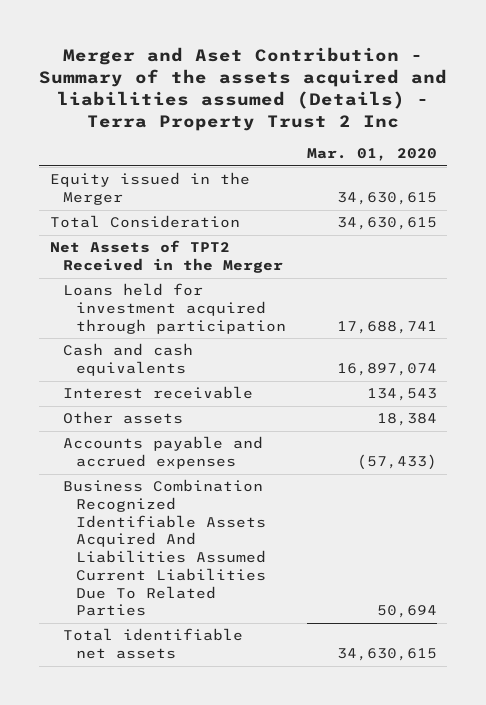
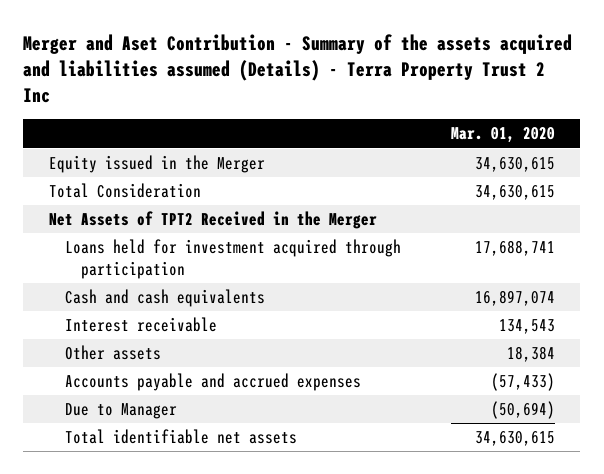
[62,479,266,617] Business Combination Recognized Identifiable Assets Acquired And Liabilities Assumed Current Liabilities Due To Related Parties -> none
none -> [64,403,177,420] Due to Manager

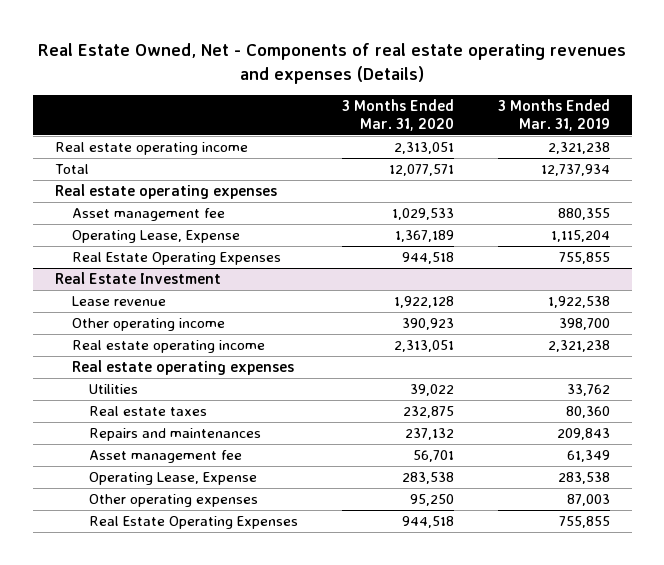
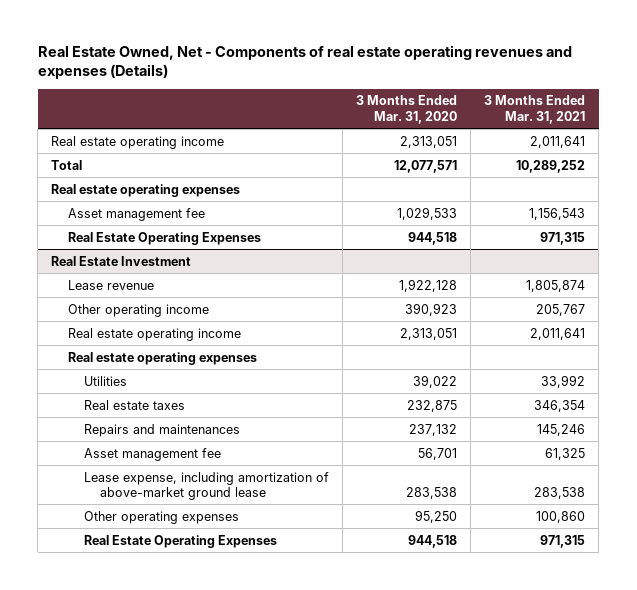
[497,99,610,131] 3 Months Ended Mar. 31, 2019 -> none
none -> [484,95,586,124] 3 Months Ended Mar. 31, 2021
[71,229,240,243] Operating Lease, Expense -> none
[88,471,257,485] Operating Lease, Expense -> [83,471,329,500] Lease expense, including amortization of above-market ground lease

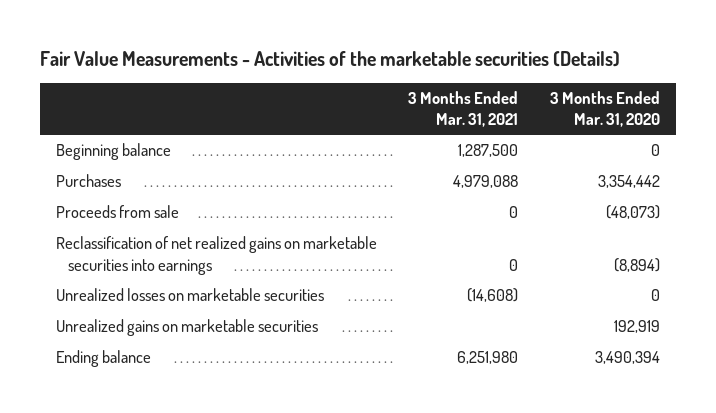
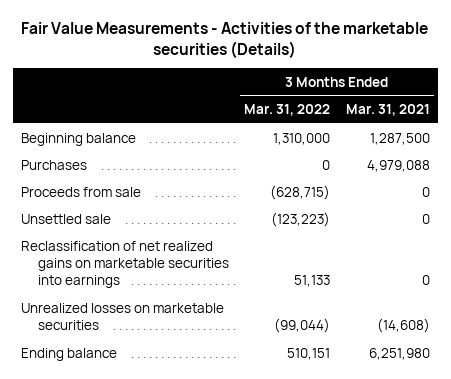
[550,90,661,128] 3 Months Ended Mar. 31, 2020 -> none
none -> [244,104,331,117] Mar. 31, 2022
none -> [20,213,111,224] Unsettled sale
[55,319,318,337] Unrealized gains on marketable securities -> none

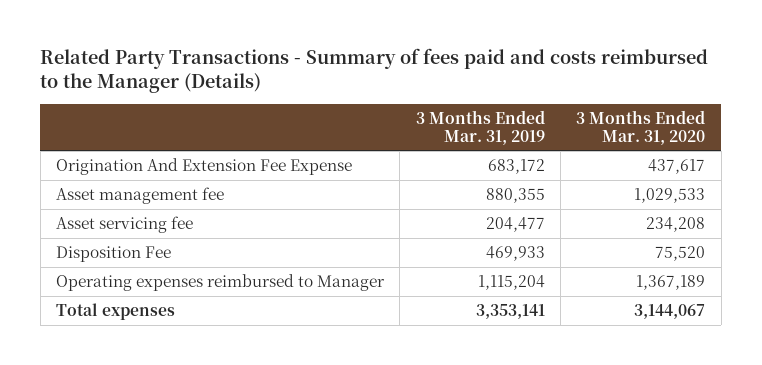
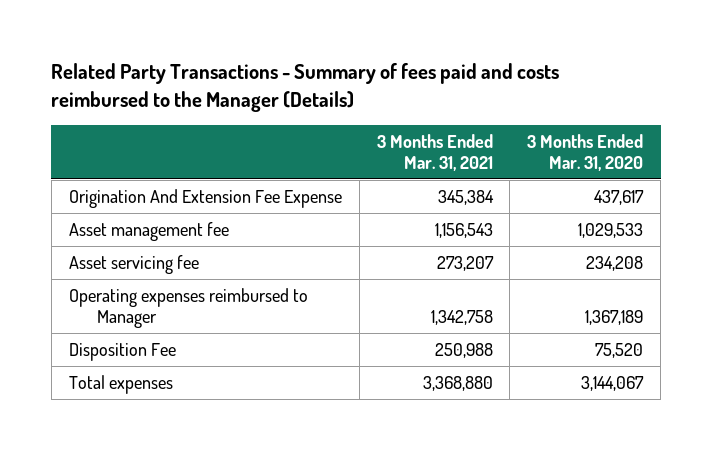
[415,109,545,145] 3 Months Ended Mar. 31, 2019 -> none
none -> [376,133,493,172] 3 Months Ended Mar. 31, 2021
[56,245,172,262] Disposition Fee -> [68,342,176,361] Disposition Fee

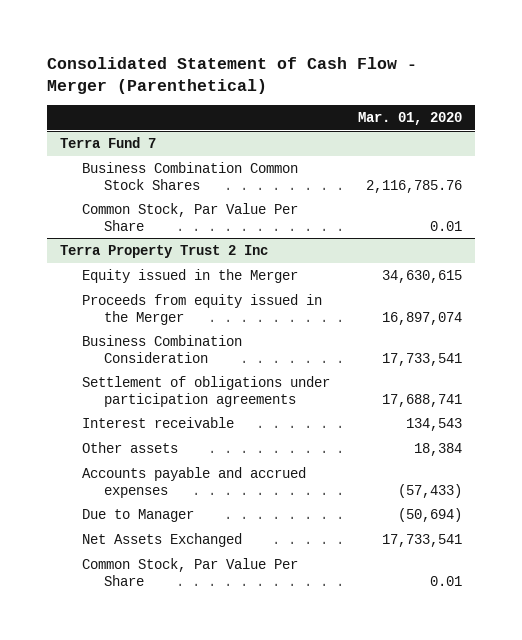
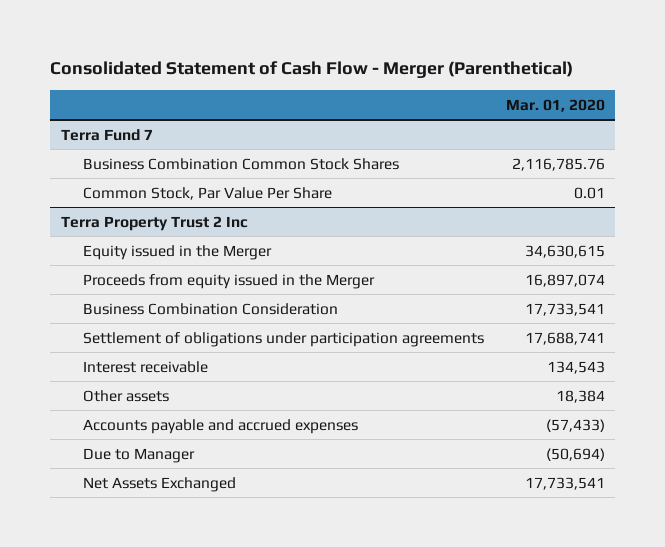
[82,558,299,586] Common Stock, Par Value Per Share -> none

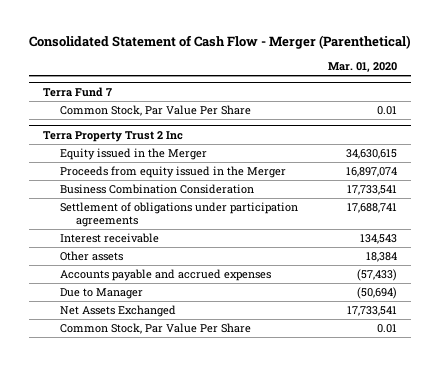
[82,157,399,170] Business Combination Common Stock Shares -> none
none -> [59,323,251,335] Common Stock, Par Value Per Share

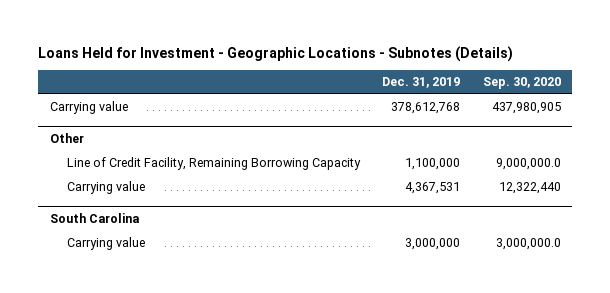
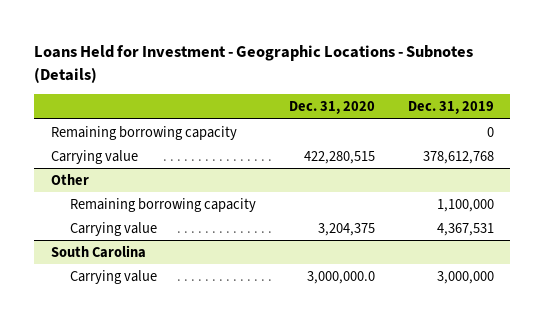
[482,77,561,90] Sep. 30, 2020 -> none
none -> [288,101,375,115] Dec. 31, 2020
none -> [50,126,237,141] Remaining borrowing capacity
[66,157,361,171] Line of Credit Facility, Remaining Borrowing Capacity -> [69,198,256,213] Remaining borrowing capacity

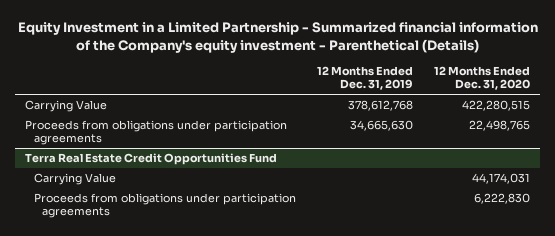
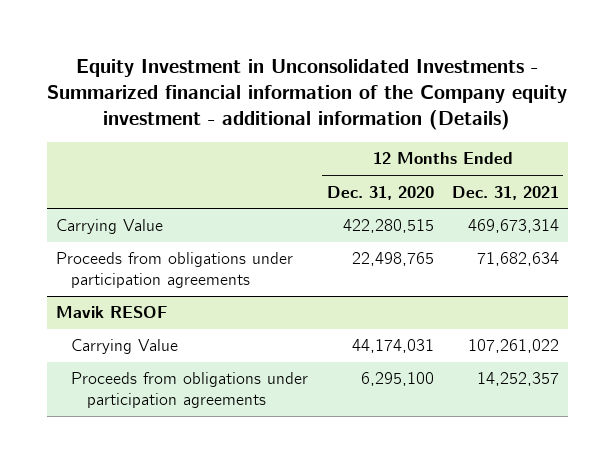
[17,22,538,53] Equity Investment in a Limited Partnership - Summarized financial information of the Company's equity investment - Parenthetical (Details) -> [47,58,568,130] Equity Investment in Unconsolidated Investments - Summarized financial information of the Company equity investment - additional information (Details)
[316,65,413,91] 12 Months Ended Dec. 31, 2019 -> none
none -> [451,185,559,200] Dec. 31, 2021
[25,153,278,166] Terra Real Estate Credit Opportunities Fund -> none
none -> [55,306,167,319] Mavik RESOF
[473,193,530,205] 6,222,830 -> [360,372,434,387] 6,295,100

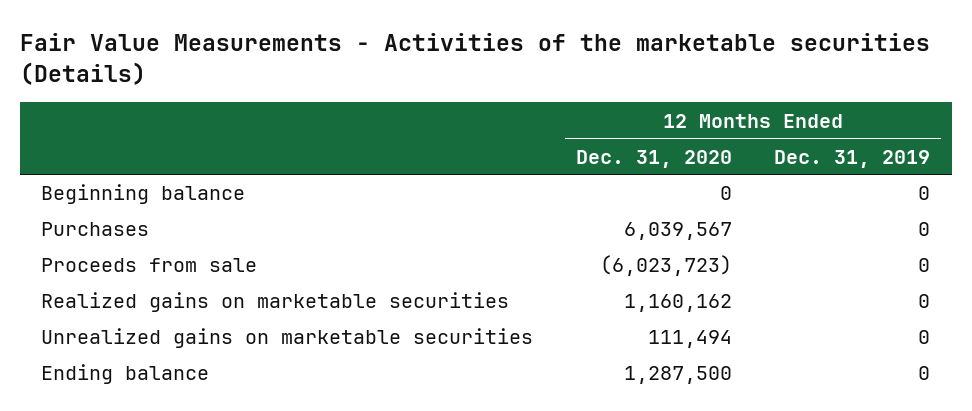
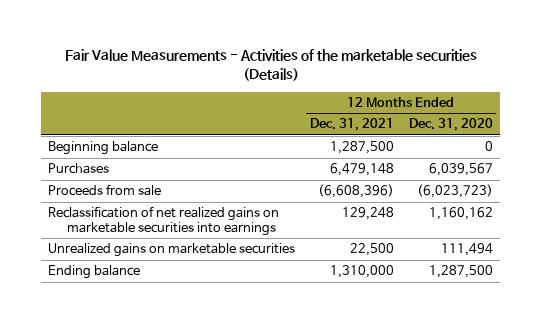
[774,149,931,168] Dec. 31, 2019 -> none
none -> [310,118,395,132] Dec. 31, 2021
[41,292,510,313] Realized gains on marketable securities -> [48,206,280,236] Reclassification of net realized gains on marketable securities into earnings

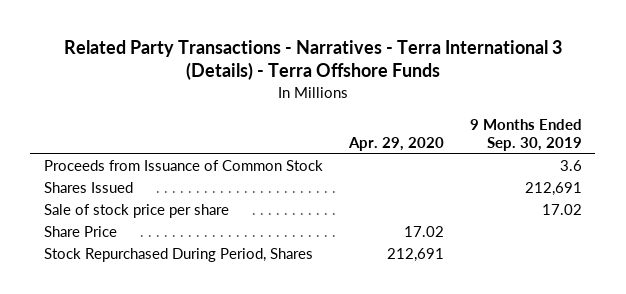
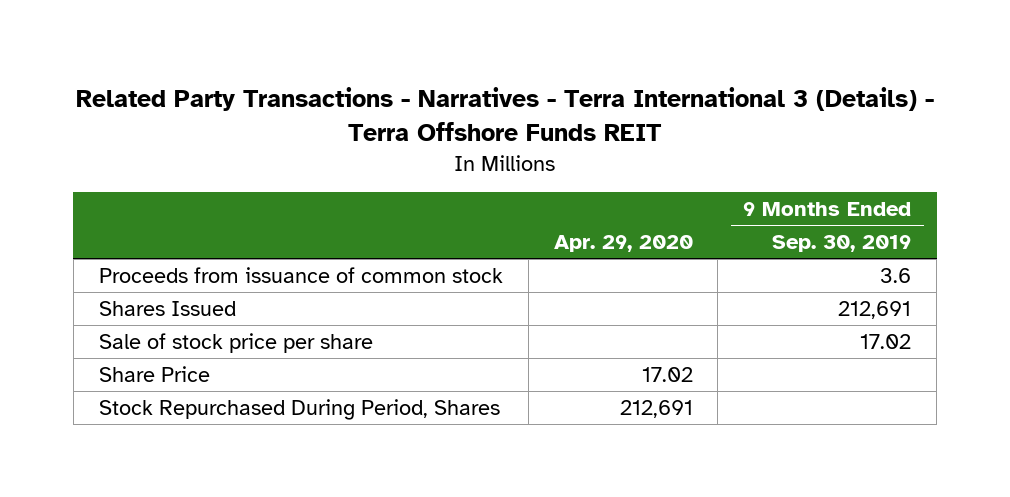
[63,39,562,81] Related Party Transactions - Narratives - Terra International 3 (Details) - Terra Offshore Funds -> [76,87,935,142] Related Party Transactions - Narratives - Terra International 3 (Details) - Terra Offshore Funds REIT
[43,159,323,171] Proceeds from Issuance of Common Stock -> [98,266,503,283] Proceeds from issuance of common stock

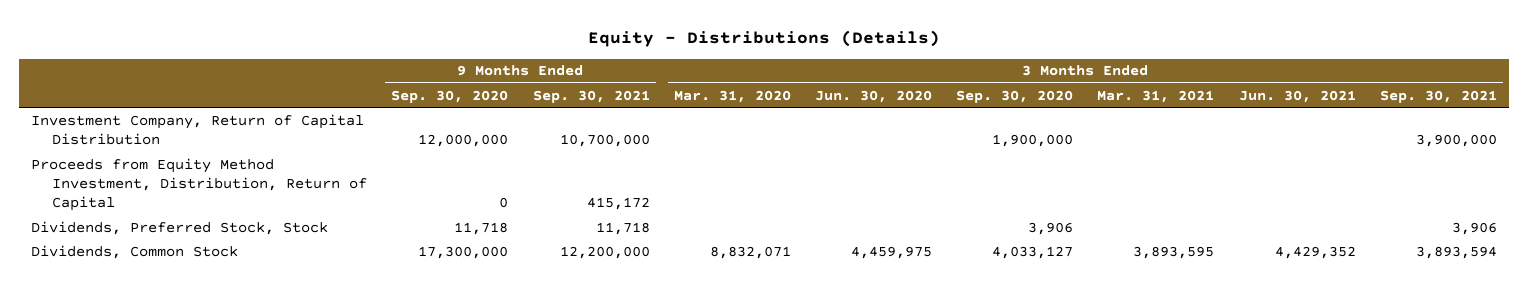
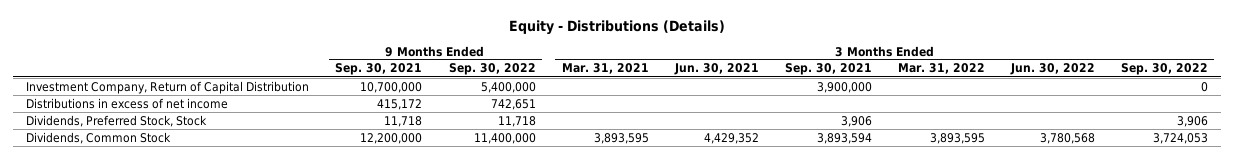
[391,89,509,103] Sep. 30, 2020 -> none
[673,89,791,103] Mar. 31, 2020 -> none
[815,89,933,103] Jun. 30, 2020 -> none
[956,89,1074,103] Sep. 30, 2020 -> none
none -> [448,63,536,76] Sep. 30, 2022
none -> [897,63,985,75] Mar. 31, 2022
none -> [1009,63,1095,76] Jun. 30, 2022
none -> [1120,63,1208,76] Sep. 30, 2022
[31,157,368,212] Proceeds from Equity Method Investment, Distribution, Return of Capital -> [26,97,229,109] Distributions in excess of net income

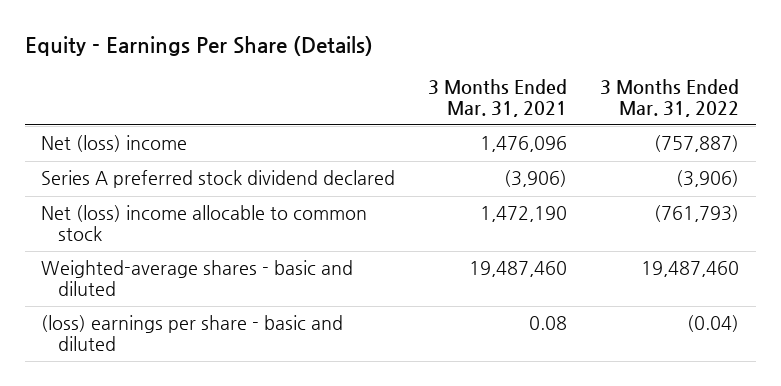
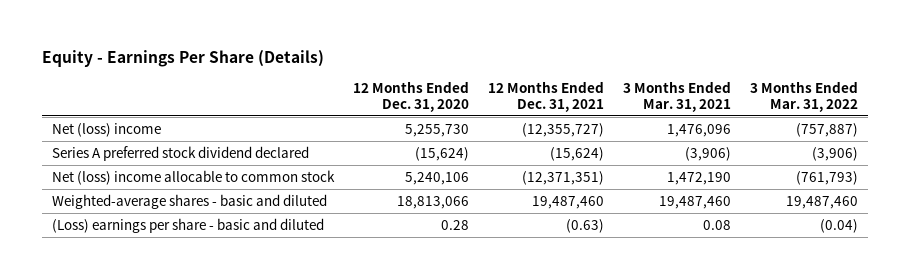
none -> [352,80,469,112] 12 Months Ended Dec. 31, 2020
none -> [487,80,604,112] 12 Months Ended Dec. 31, 2021
[41,315,344,352] (loss) earnings per share - basic and diluted -> [51,217,324,233] (Loss) earnings per share - basic and diluted

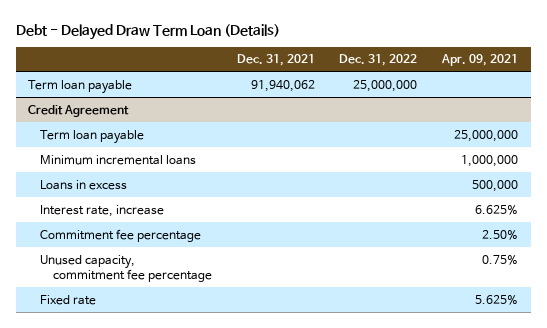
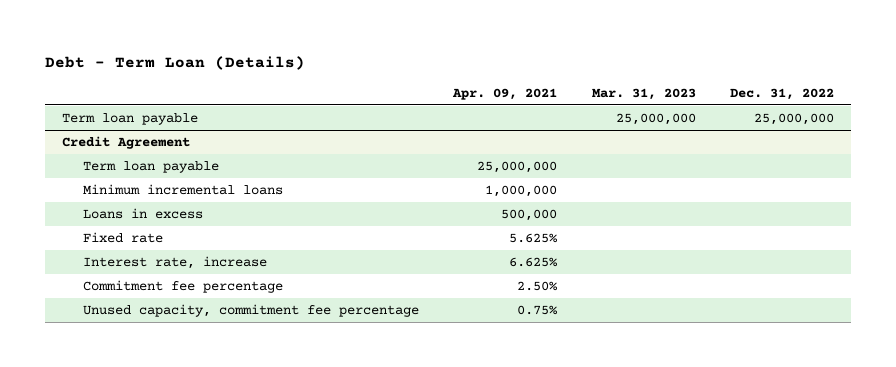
[15,23,280,40] Debt - Delayed Draw Term Loan (Details) -> [44,55,305,70] Debt - Term Loan (Details)
[236,54,315,67] Dec. 31, 2021 -> none
none -> [591,87,696,100] Mar. 31, 2023
[40,294,97,305] Fixed rate -> [83,232,164,244] Fixed rate

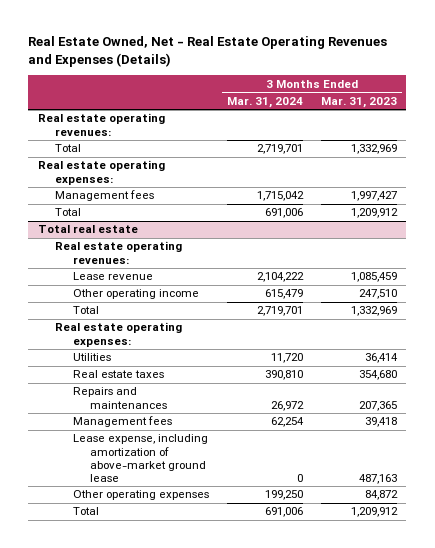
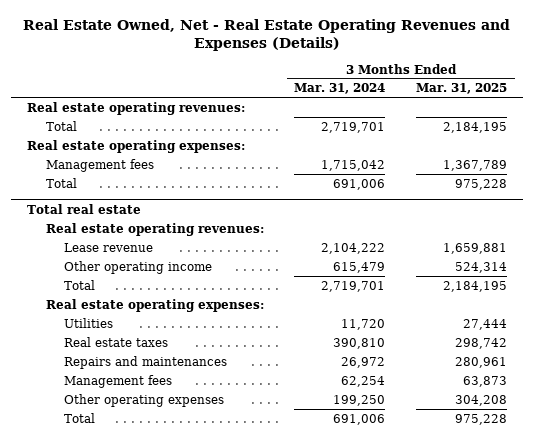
[321,96,398,108] Mar. 31, 2023 -> none
none -> [416,83,508,95] Mar. 31, 2025
[72,434,208,483] Lease expense, including amortization of above-market ground lease -> none

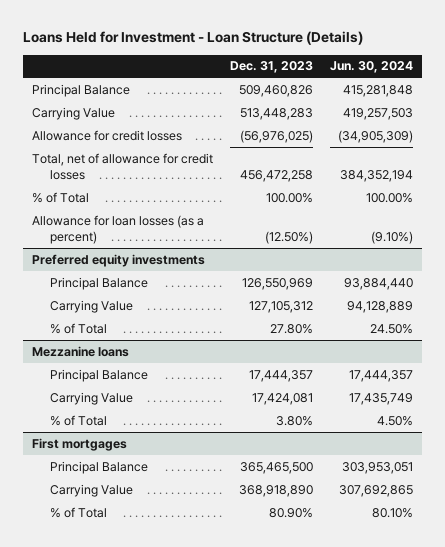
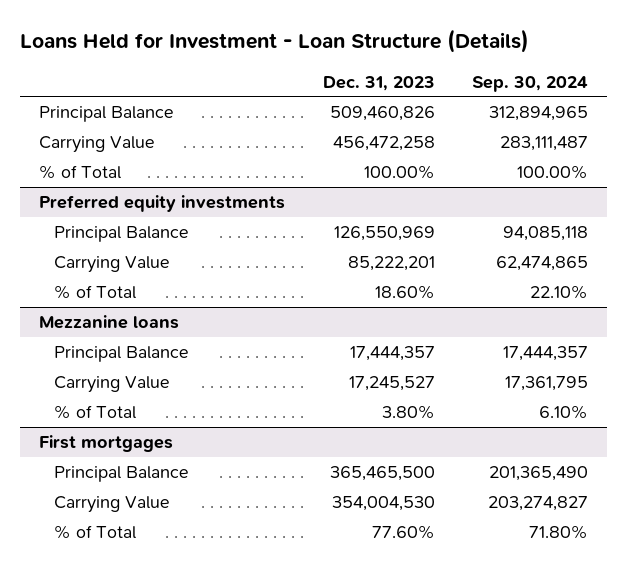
[330,61,414,74] Jun. 30, 2024 -> none
none -> [472,75,589,92] Sep. 30, 2024
[31,129,182,141] Allowance for credit losses -> none
[31,152,213,180] Total, net of allowance for credit losses -> none
[240,107,314,120] 513,448,283 -> [332,136,435,152] 456,472,258
[31,214,204,244] Allowance for loan losses (as a percent) -> none
[249,300,314,313] 127,105,312 -> [347,256,435,272] 85,222,201
[270,323,314,334] 27.80% -> [374,285,435,300] 18.60%
[252,392,314,405] 17,424,081 -> [348,376,435,392] 17,245,527
[239,484,314,497] 368,918,890 -> [331,496,435,512] 354,004,530
[269,507,314,518] 80.90% -> [371,525,435,540] 77.60%

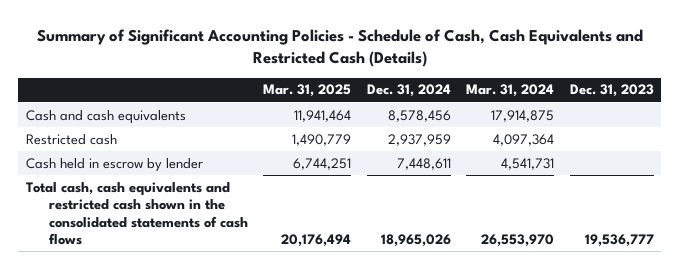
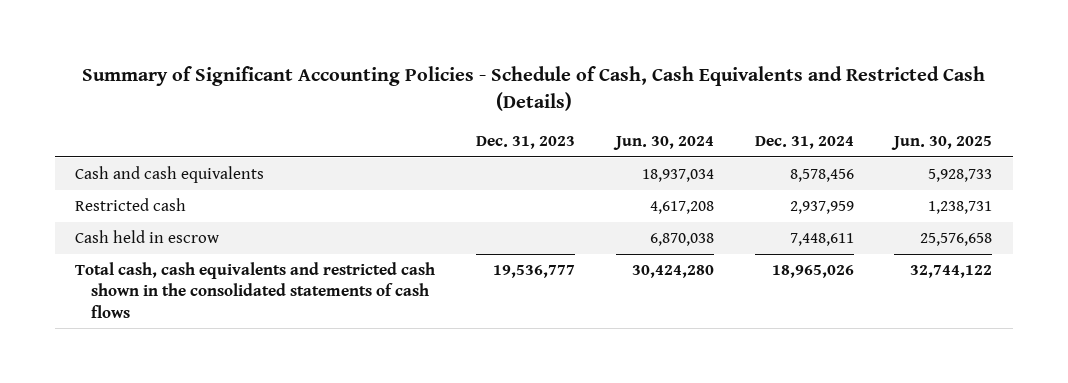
[263,84,352,98] Mar. 31, 2025 -> none
[466,84,555,98] Mar. 31, 2024 -> none
none -> [612,135,714,150] Jun. 30, 2024
none -> [891,135,993,150] Jun. 30, 2025
[26,157,204,172] Cash held in escrow by lender -> [75,230,220,244] Cash held in escrow

